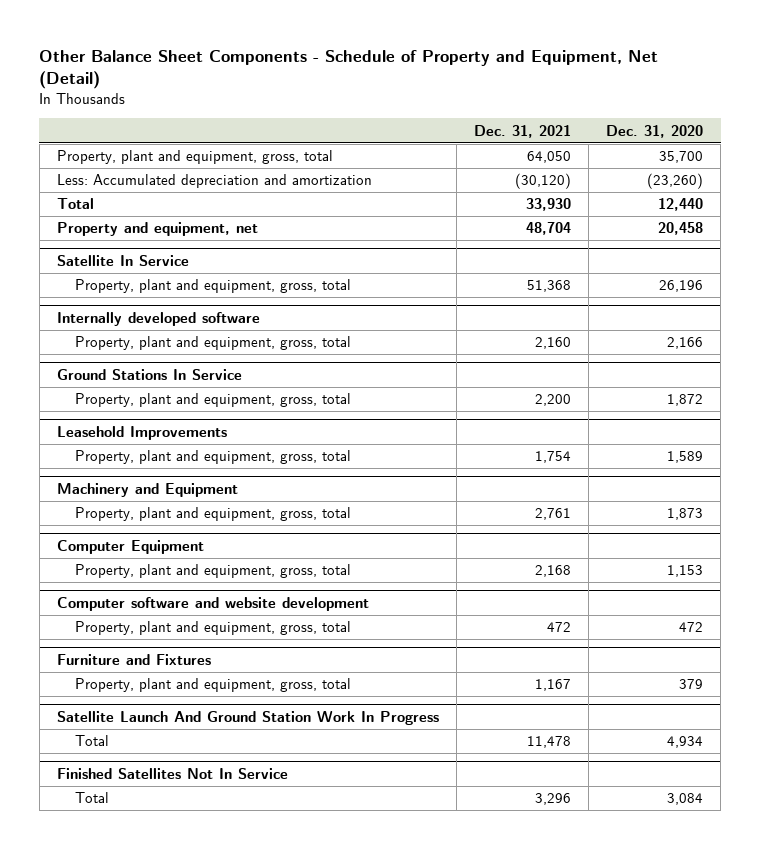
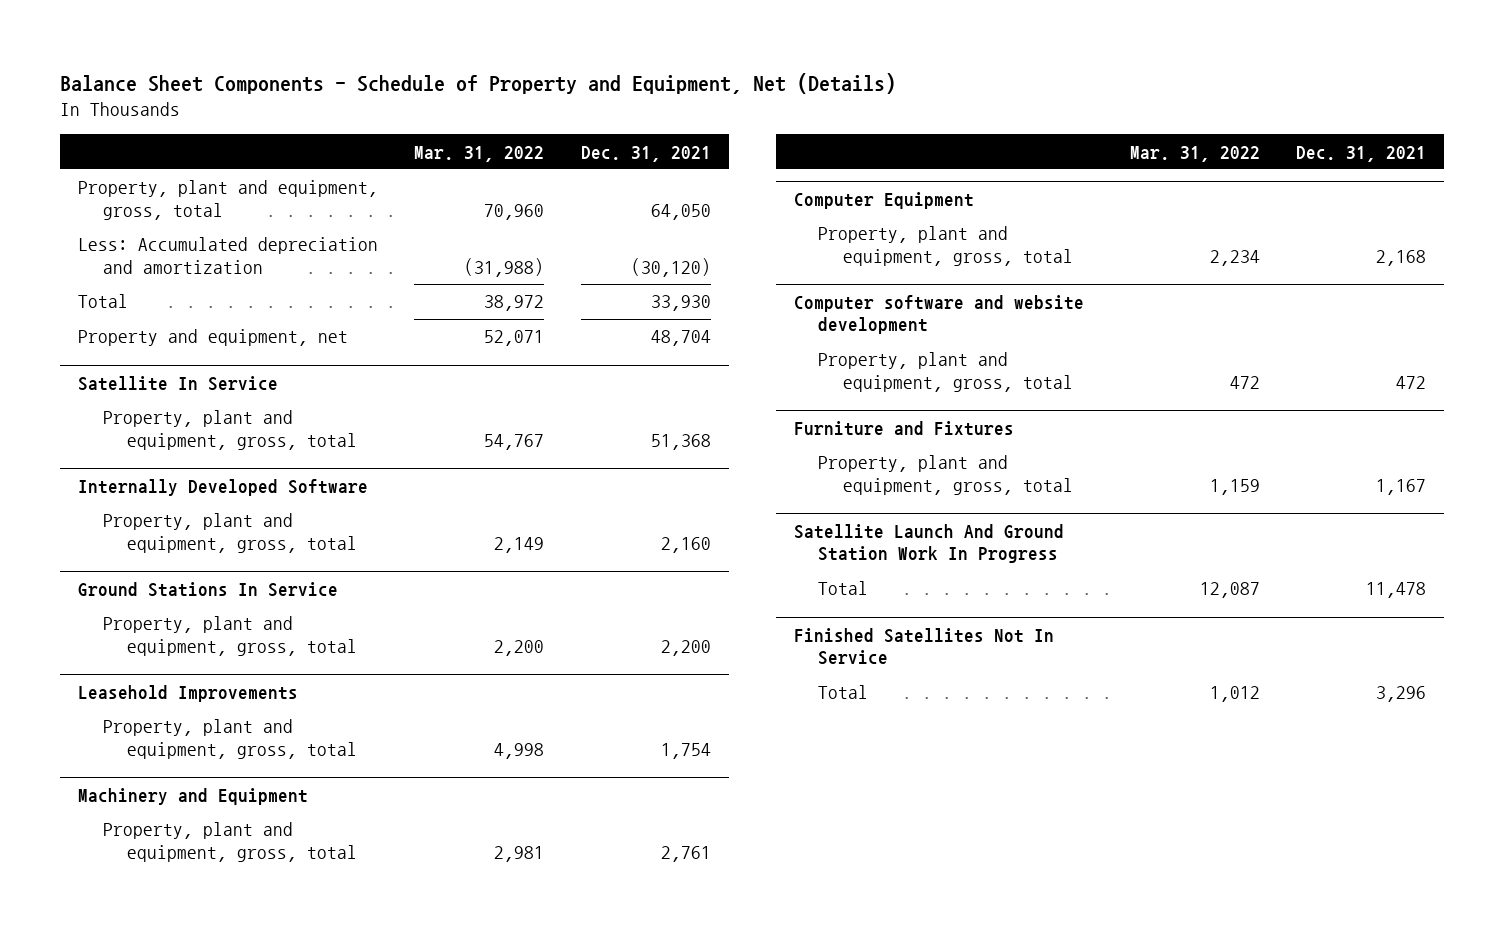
[39,49,659,90] Other Balance Sheet Components - Schedule of Property and Equipment, Net (Detail) -> [60,72,897,94] Balance Sheet Components - Schedule of Property and Equipment, Net (Details)
[605,124,703,138] Dec. 31, 2020 -> none
none -> [414,145,545,162] Mar. 31, 2022
[56,311,260,326] Internally developed software -> [78,478,369,496] Internally Developed Software

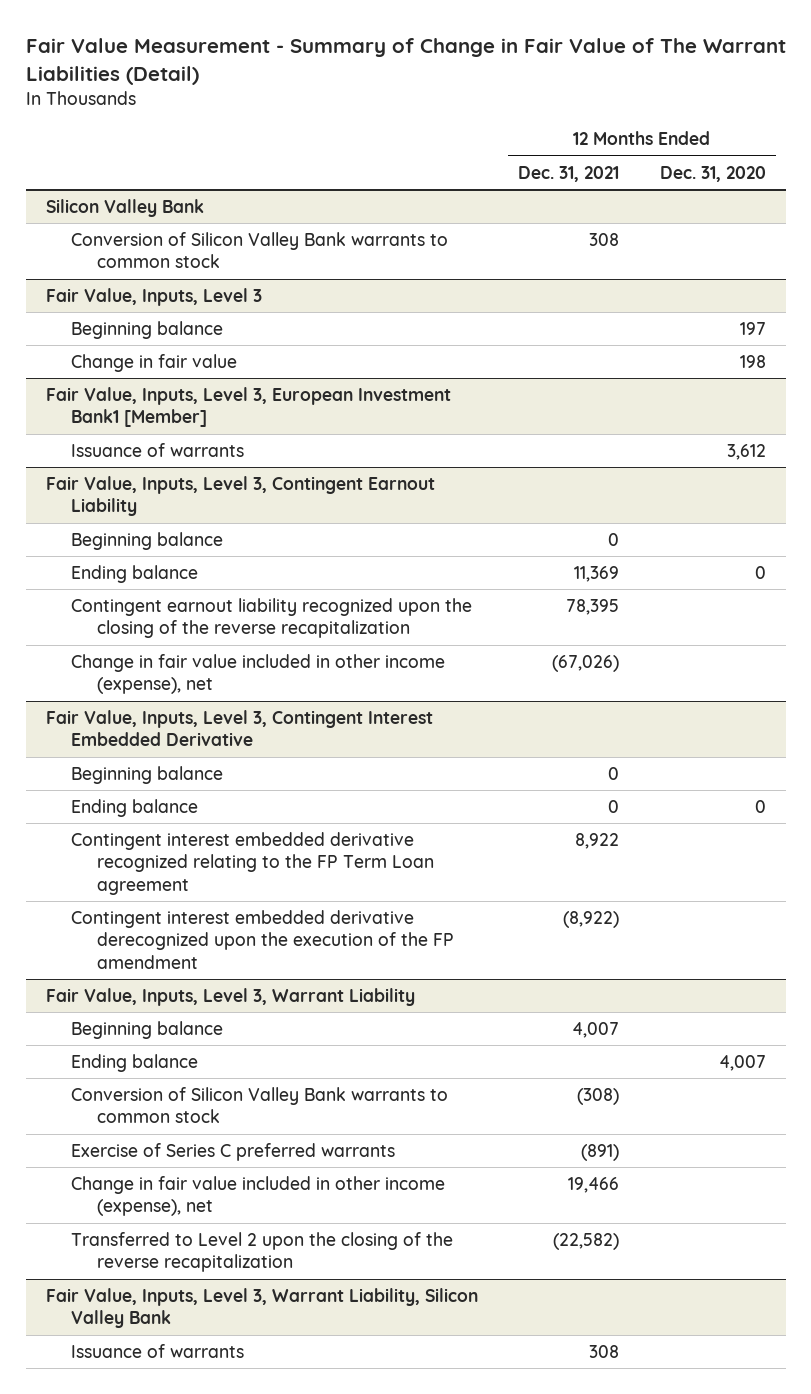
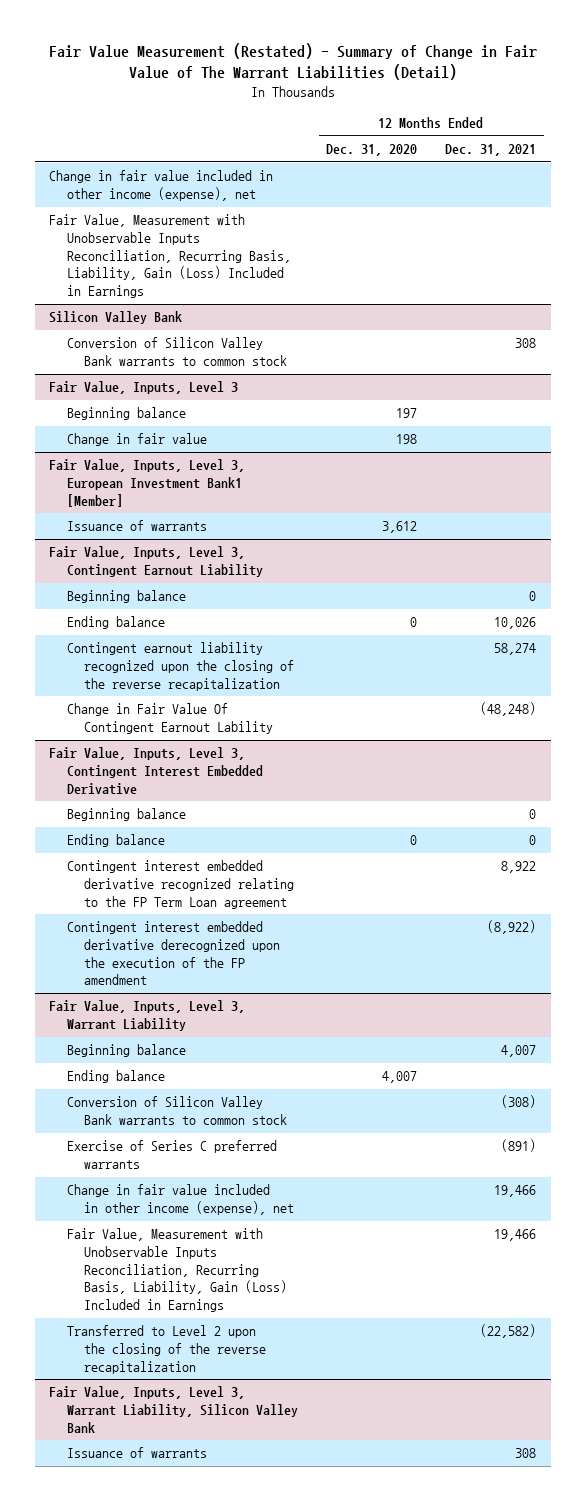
[25,38,786,85] Fair Value Measurement - Summary of Change in Fair Value of The Warrant Liabilities (Detail) -> [48,43,537,81] Fair Value Measurement (Restated) - Summary of Change in Fair Value of The Warrant Liabilities (Detail)
none -> [48,170,273,202] Change in fair value included in other income (expense), net
none -> [48,214,291,299] Fair Value, Measurement with Unobservable Inputs Reconciliation, Recurring Basis, Liability, Gain (Loss) Included in Earnings
[71,653,446,695] Change in fair value included in other income (expense), net -> none
[574,565,620,582] 11,369 -> [494,617,537,630] 10,026
[566,598,620,615] 78,395 -> [494,643,537,656] 58,274
none -> [66,703,274,735] Change in Fair Value Of Contingent Earnout Lability
none -> [66,1228,288,1313] Fair Value, Measurement with Unobservable Inputs Reconciliation, Recurring Basis, Liability, Gain (Loss) Included in Earnings

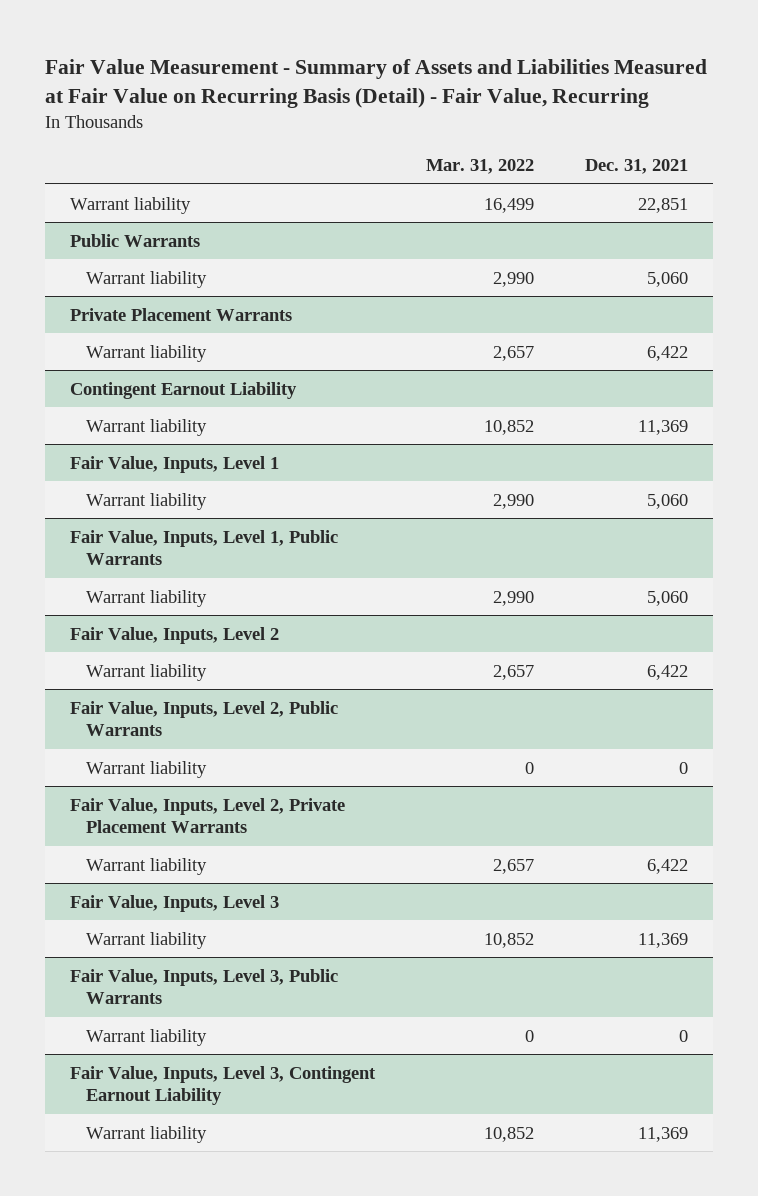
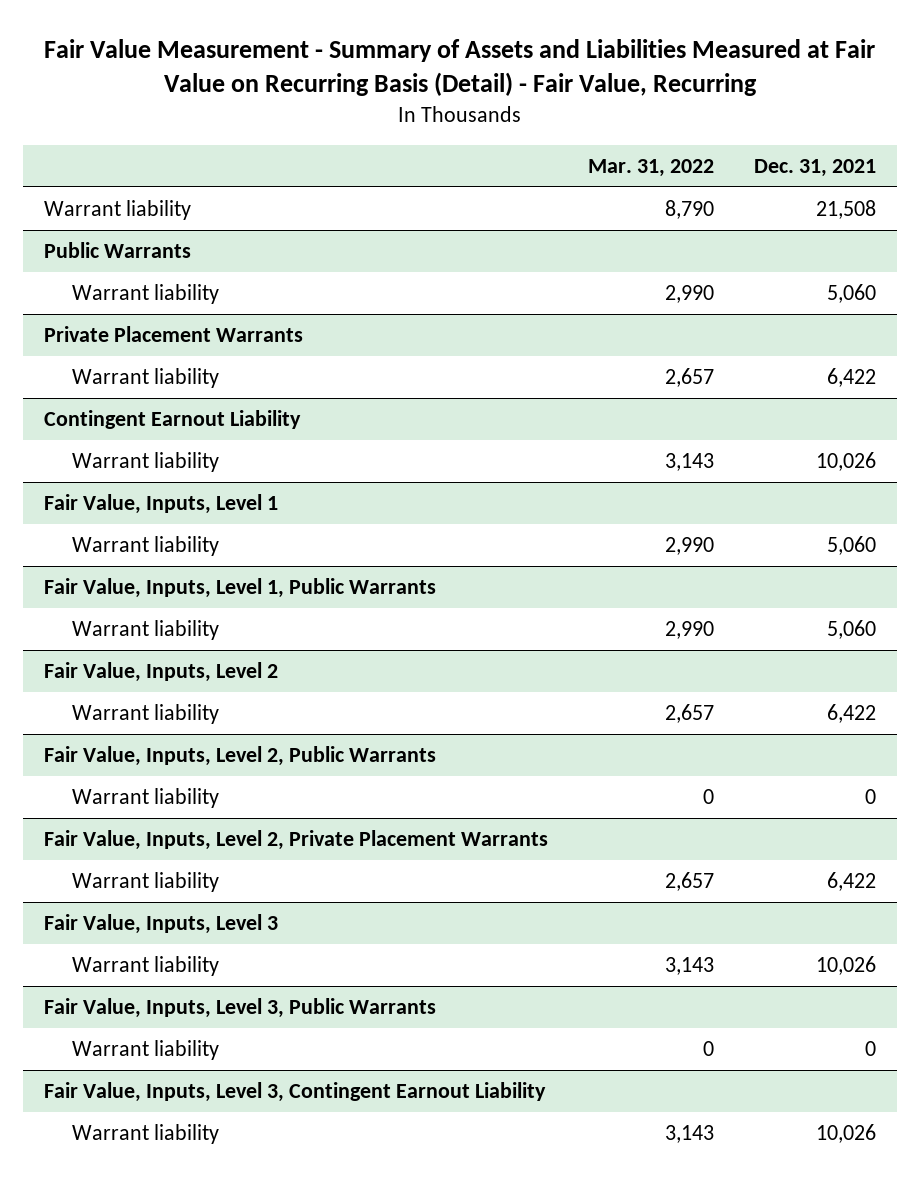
[484,197,535,213] 16,499 -> [665,200,715,220] 8,790
[637,197,688,213] 22,851 -> [816,200,877,220] 21,508
[484,419,535,435] 10,852 -> [665,453,715,472] 3,143
[637,419,688,435] 11,369 -> [816,452,877,472] 10,026
[484,932,535,948] 10,852 -> [665,957,715,976] 3,143
[637,932,688,948] 11,369 -> [816,956,877,976] 10,026
[484,1126,535,1142] 10,852 -> [665,1125,715,1144] 3,143
[637,1126,688,1142] 11,369 -> [816,1124,877,1144] 10,026

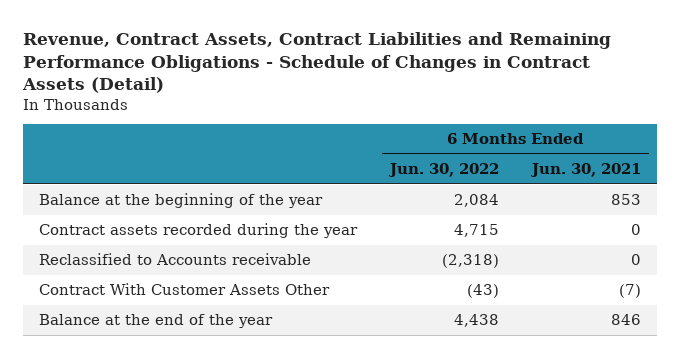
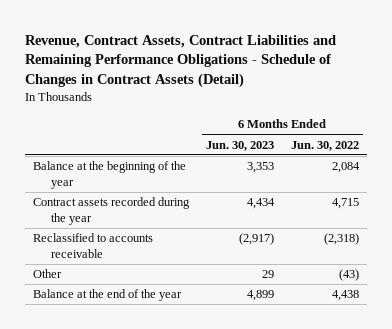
[529,163,641,178] Jun. 30, 2021 -> none
none -> [206,140,275,151] Jun. 30, 2023
[39,253,312,266] Reclassified to Accounts receivable -> [33,233,154,258] Reclassified to accounts receivable
[39,283,331,296] Contract With Customer Assets Other -> [33,269,63,279] Other

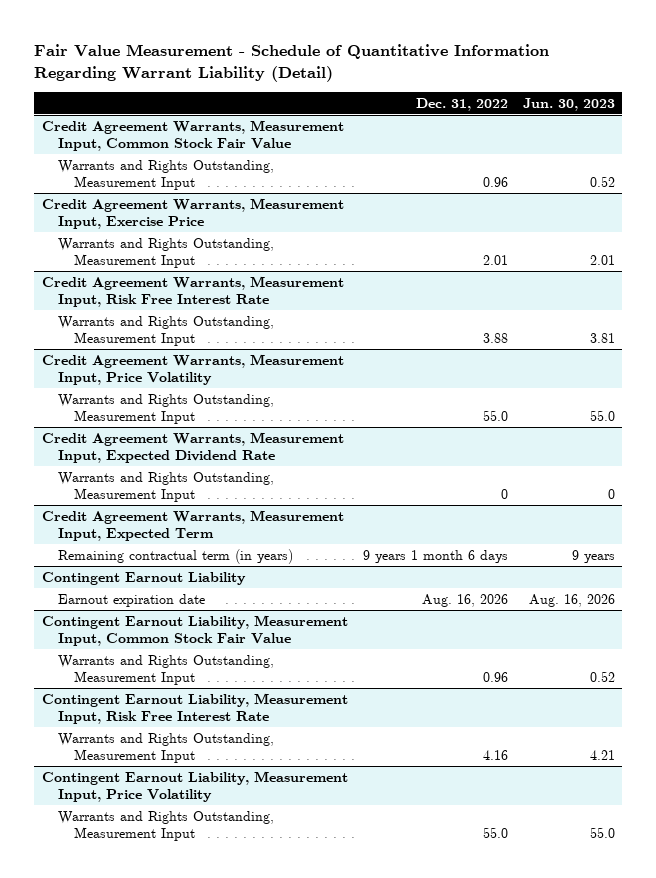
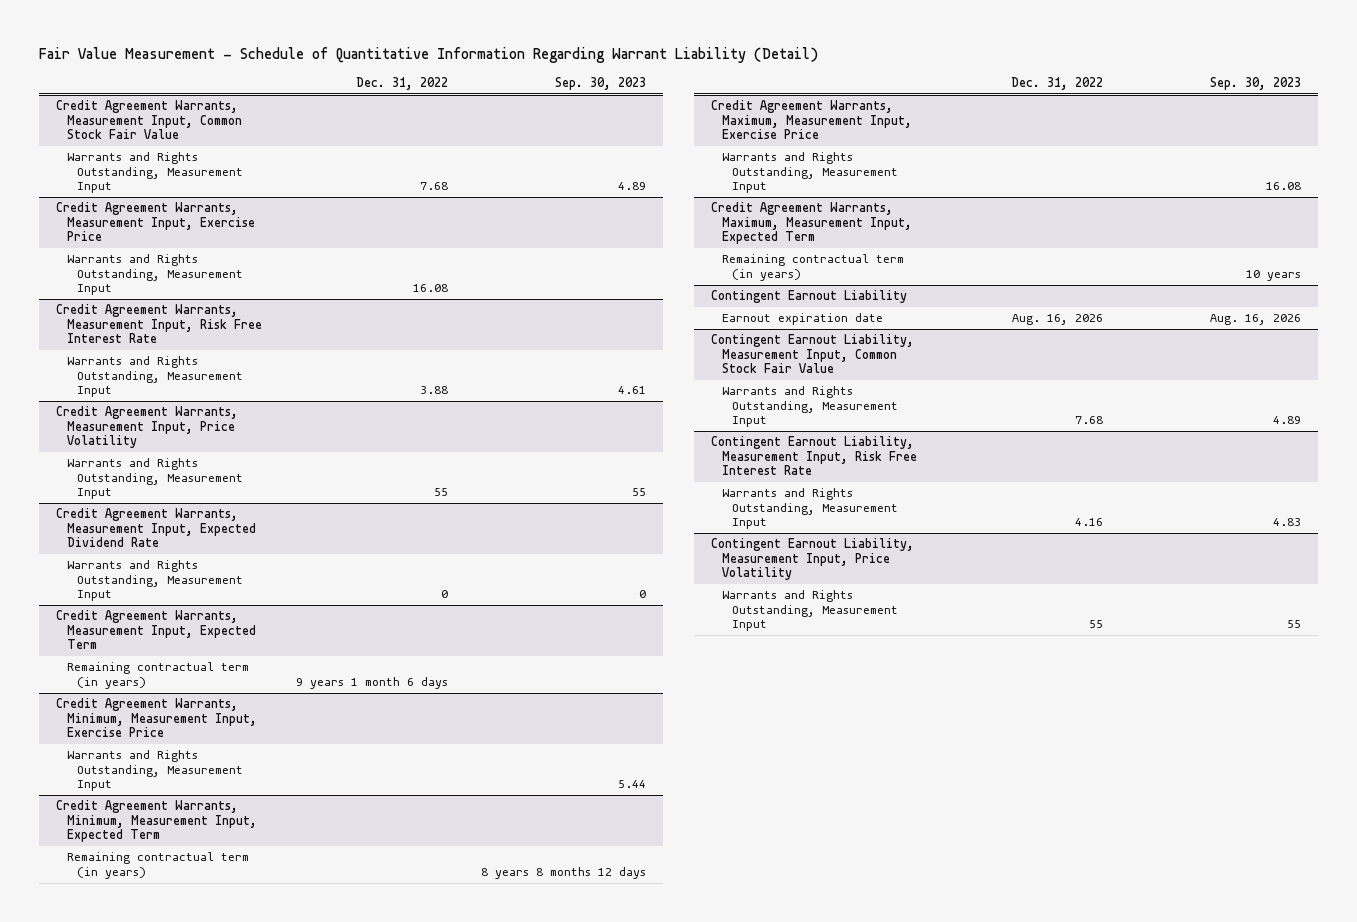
[522,97,615,111] Jun. 30, 2023 -> none
none -> [555,76,647,90] Sep. 30, 2023
[482,176,508,187] 0.96 -> [419,182,448,191] 7.68
[482,254,508,265] 2.01 -> [412,284,448,293] 16.08
[482,409,508,421] 55.0 -> [433,488,448,497] 55
none -> [56,698,257,738] Credit Agreement Warrants, Minimum, Measurement Input, Exercise Price
none -> [66,750,244,792] Warrants and Rights Outstanding, Measurement Input
none -> [56,800,257,843] Credit Agreement Warrants, Minimum, Measurement Input, Expected Term
none -> [66,852,249,879] Remaining contractual term (in years)
none -> [711,100,912,140] Credit Agreement Warrants, Maximum, Measurement Input, Exercise Price
none -> [721,152,899,194] Warrants and Rights Outstanding, Measurement Input
none -> [711,202,912,245] Credit Agreement Warrants, Maximum, Measurement Input, Expected Term
none -> [721,254,904,281] Remaining contractual term (in years)
[482,671,508,682] 0.96 -> [1074,416,1103,425] 7.68
[482,826,508,838] 55.0 -> [1088,620,1103,629] 55

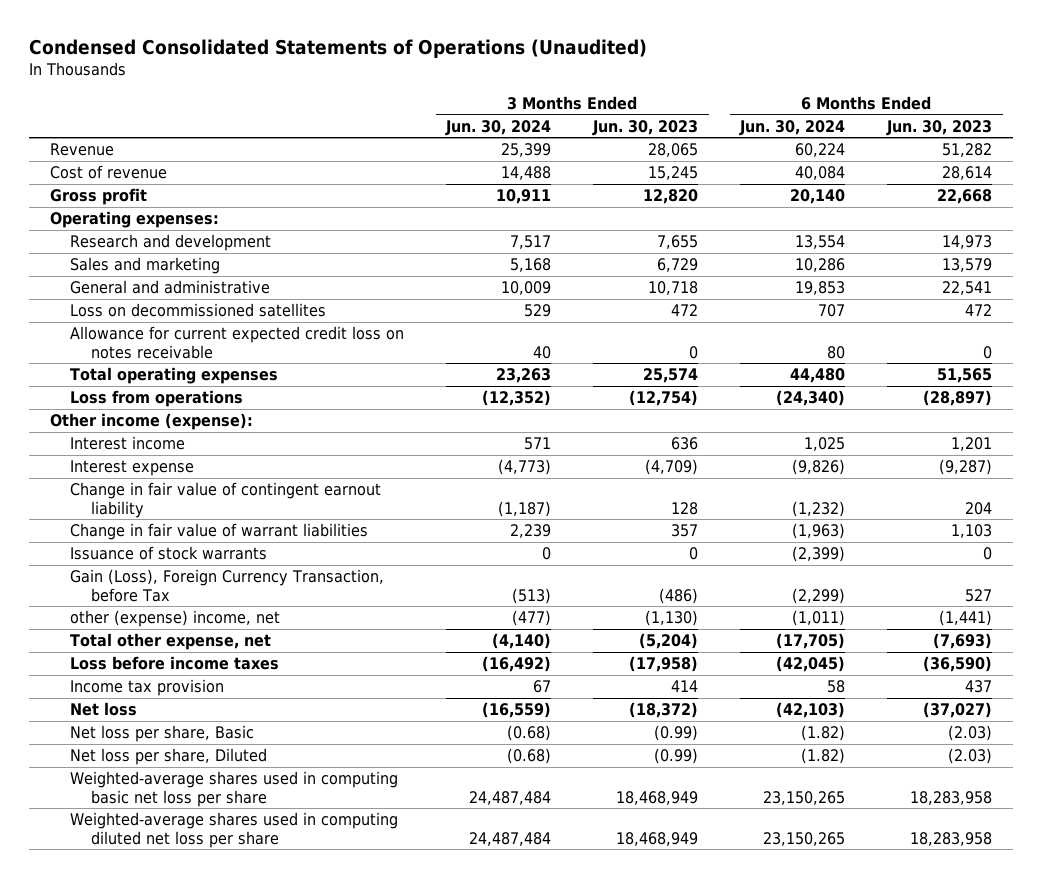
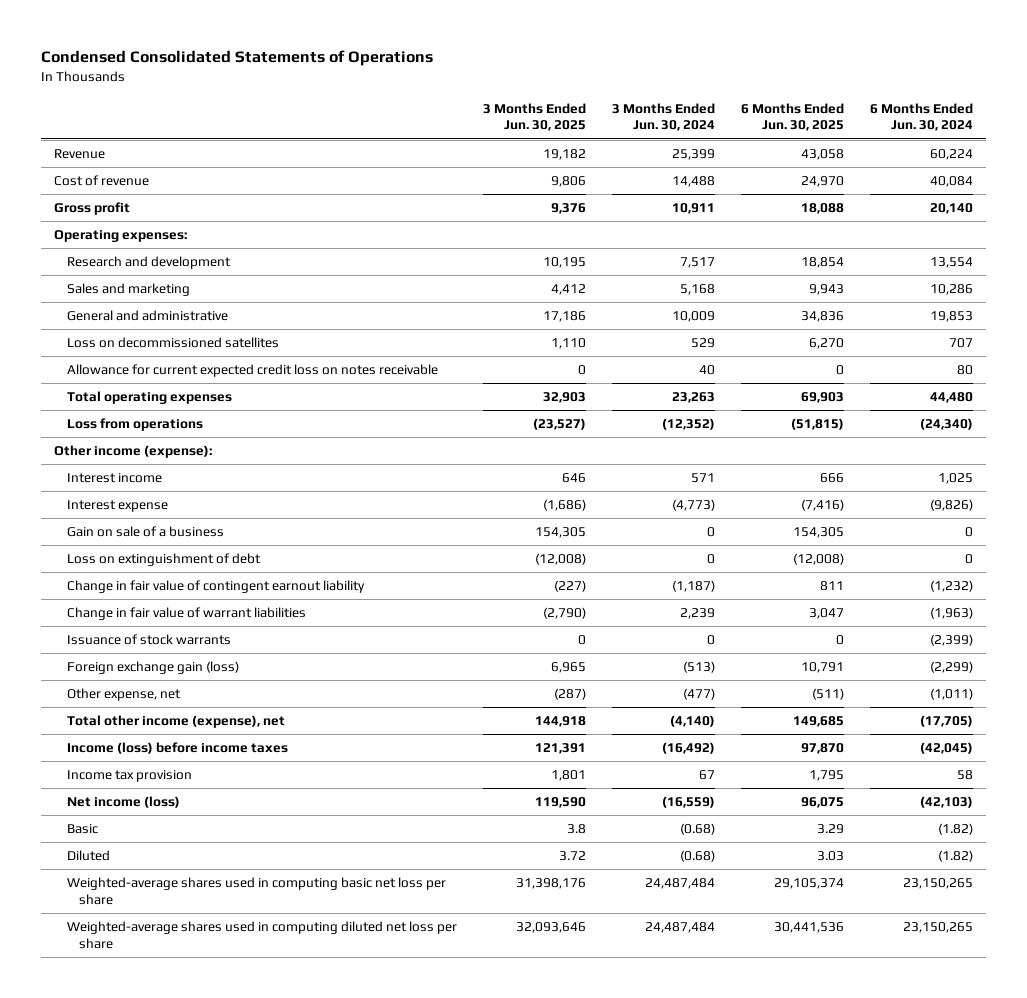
[28,38,647,58] Condensed Consolidated Statements of Operations (Unaudited) -> [41,50,434,67] Condensed Consolidated Statements of Operations
[592,119,699,136] Jun. 30, 2023 -> none
[886,119,993,136] Jun. 30, 2023 -> none
none -> [482,102,586,132] 3 Months Ended Jun. 30, 2025
none -> [740,102,844,132] 6 Months Ended Jun. 30, 2025
none -> [66,526,224,538] Gain on sale of a business
none -> [66,553,261,567] Loss on extinguishment of debt
[70,569,385,602] Gain (Loss), Foreign Currency Transaction, before Tax -> [66,661,239,675] Foreign exchange gain (loss)
[70,610,281,628] other (expense) income, net -> [66,688,181,702] Other expense, net
[70,633,272,651] Total other expense, net -> [66,715,285,729] Total other income (expense), net
[70,656,280,671] Loss before income taxes -> [66,742,288,755] Income (loss) before income taxes
[70,702,138,717] Net loss -> [66,796,180,809] Net income (loss)
[70,725,255,743] Net loss per share, Basic -> [66,824,98,835] Basic
[70,748,268,766] Net loss per share, Diluted -> [66,850,110,862] Diluted

